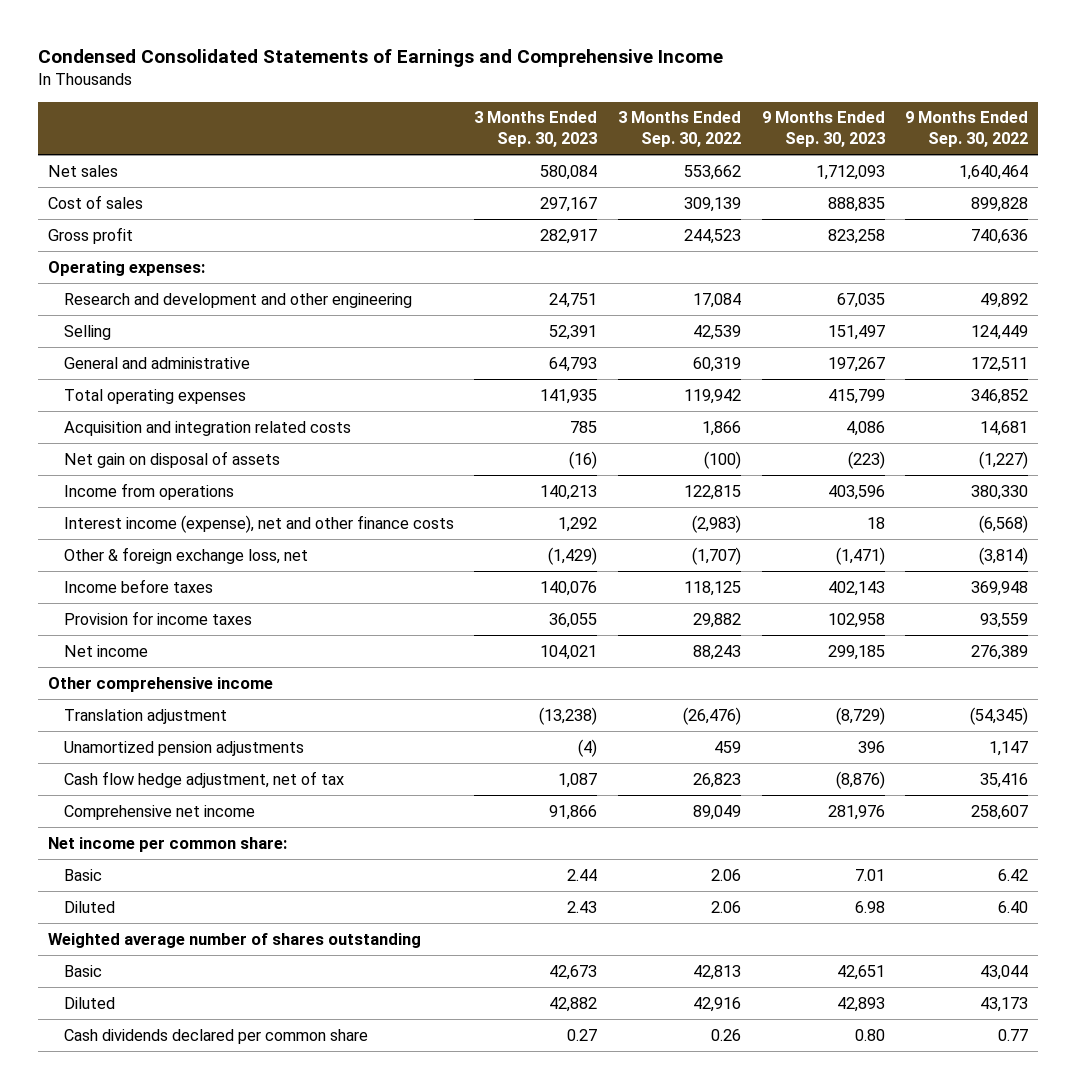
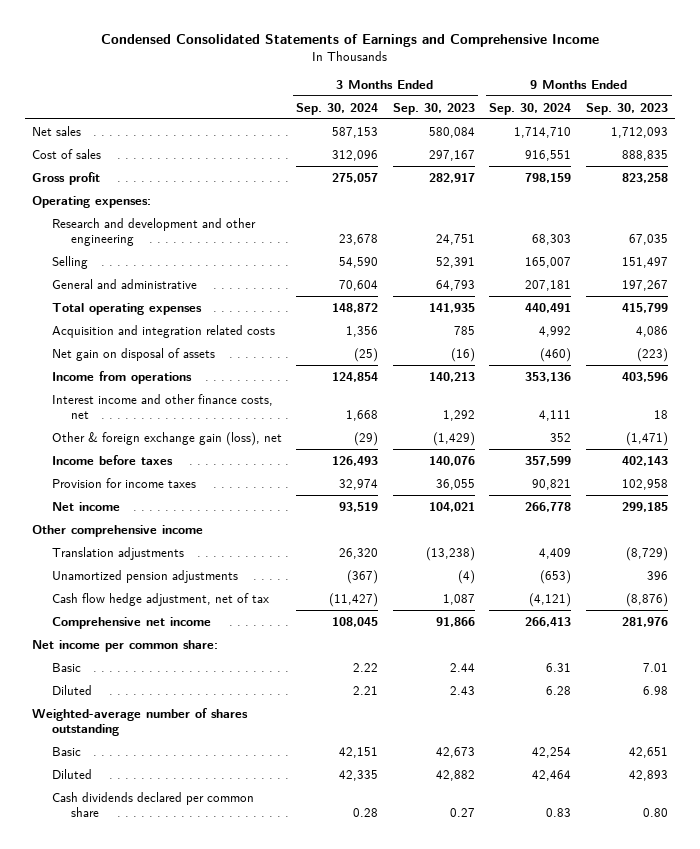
[617,111,741,147] 3 Months Ended Sep. 30, 2022 -> none
[905,111,1029,147] 9 Months Ended Sep. 30, 2022 -> none
none -> [296,102,379,115] Sep. 30, 2024
none -> [489,102,572,115] Sep. 30, 2024
[63,514,454,533] Interest income (expense), net and other finance costs -> [51,393,273,419] Interest income and other finance costs, net
[63,546,308,564] Other & foreign exchange loss, net -> [51,431,282,446] Other & foreign exchange gain (loss), net
[63,708,227,724] Translation adjustment -> [51,546,184,560] Translation adjustments
[48,932,422,948] Weighted average number of shares outstanding -> [32,707,249,736] Weighted-average number of shares outstanding

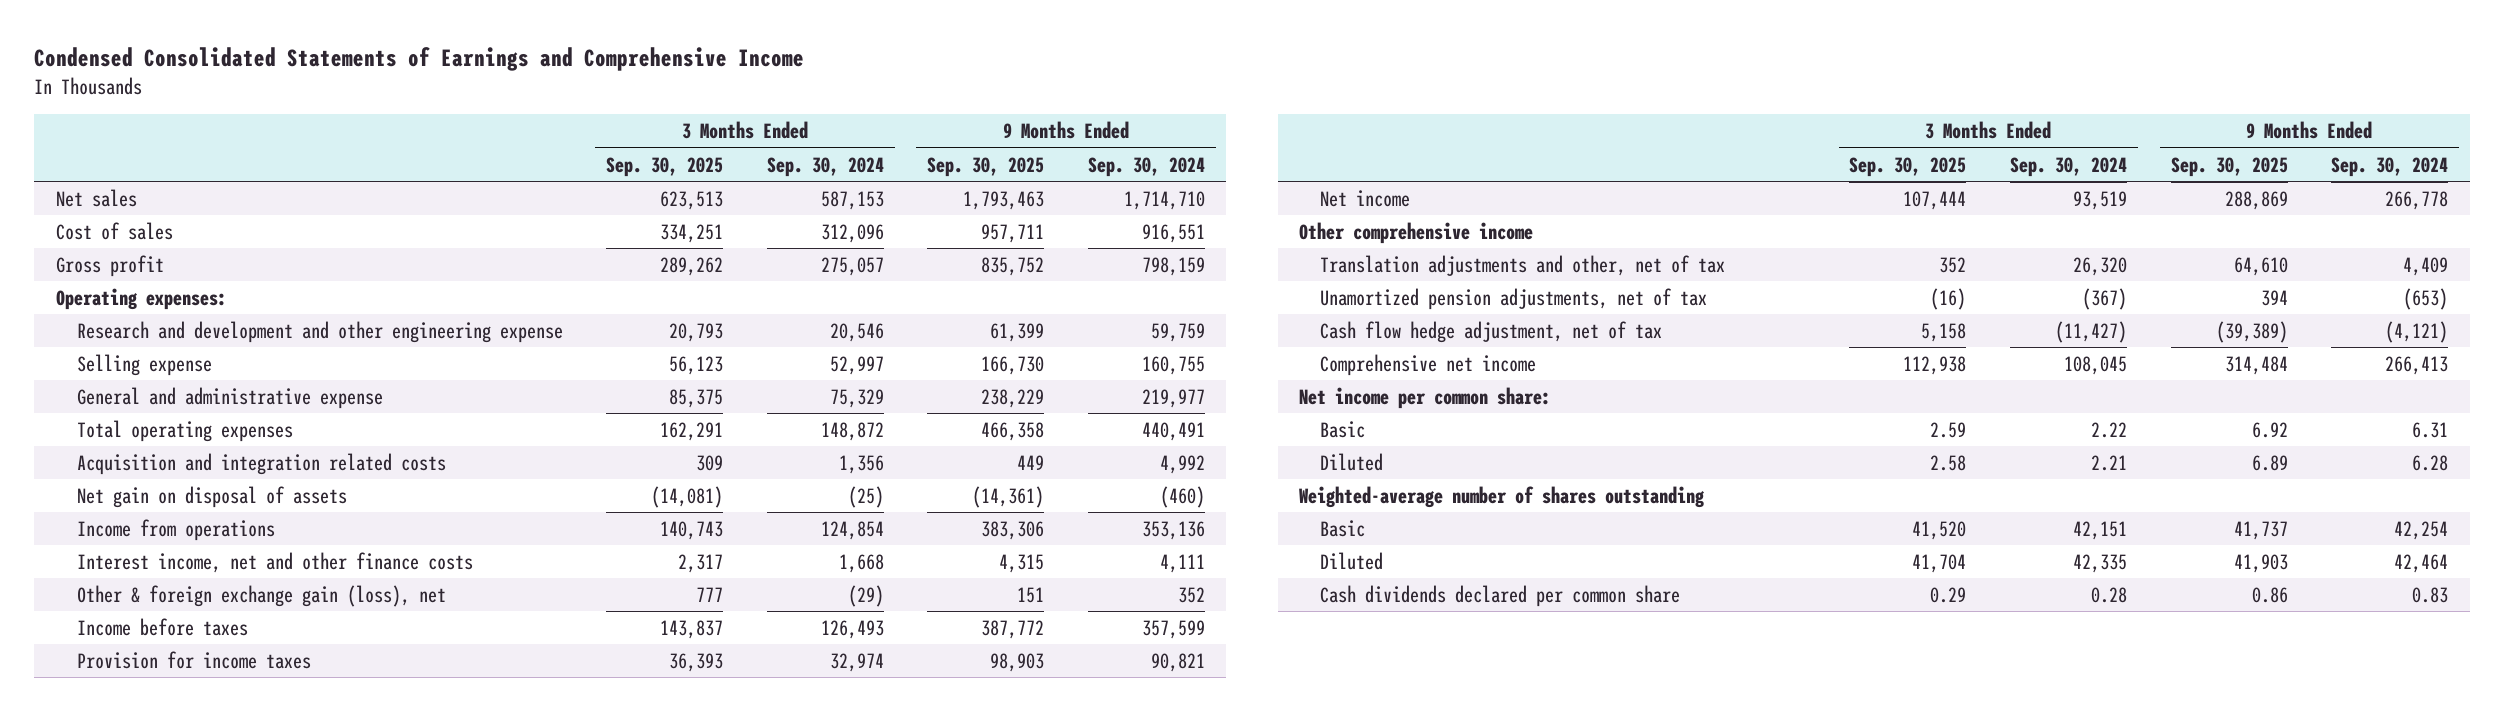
[392,102,475,115] Sep. 30, 2023 -> none
[586,102,669,115] Sep. 30, 2023 -> none
none -> [606,156,724,177] Sep. 30, 2025
none -> [927,156,1045,177] Sep. 30, 2025
[51,217,256,246] Research and development and other engineering -> [76,320,563,343] Research and development and other engineering expense
[339,233,379,245] 23,678 -> [829,322,884,342] 20,546
[532,233,572,245] 68,303 -> [1150,322,1205,342] 59,759
[51,255,88,269] Selling -> [76,353,212,376] Selling expense
[339,256,379,268] 54,590 -> [829,355,884,375] 52,997
[525,256,572,268] 165,007 -> [1141,355,1205,375] 160,755
[51,278,197,289] General and administrative -> [76,386,383,409] General and administrative expense
[339,279,379,291] 70,604 -> [829,388,884,408] 75,329
[525,279,572,291] 207,181 -> [1141,388,1205,408] 219,977
[51,393,273,419] Interest income and other finance costs, net -> [76,551,473,573] Interest income, net and other finance costs
[51,546,184,560] Translation adjustments -> [1319,254,1725,276] Translation adjustments and other, net of tax
[51,569,238,583] Unamortized pension adjustments -> [1319,287,1707,310] Unamortized pension adjustments, net of tax

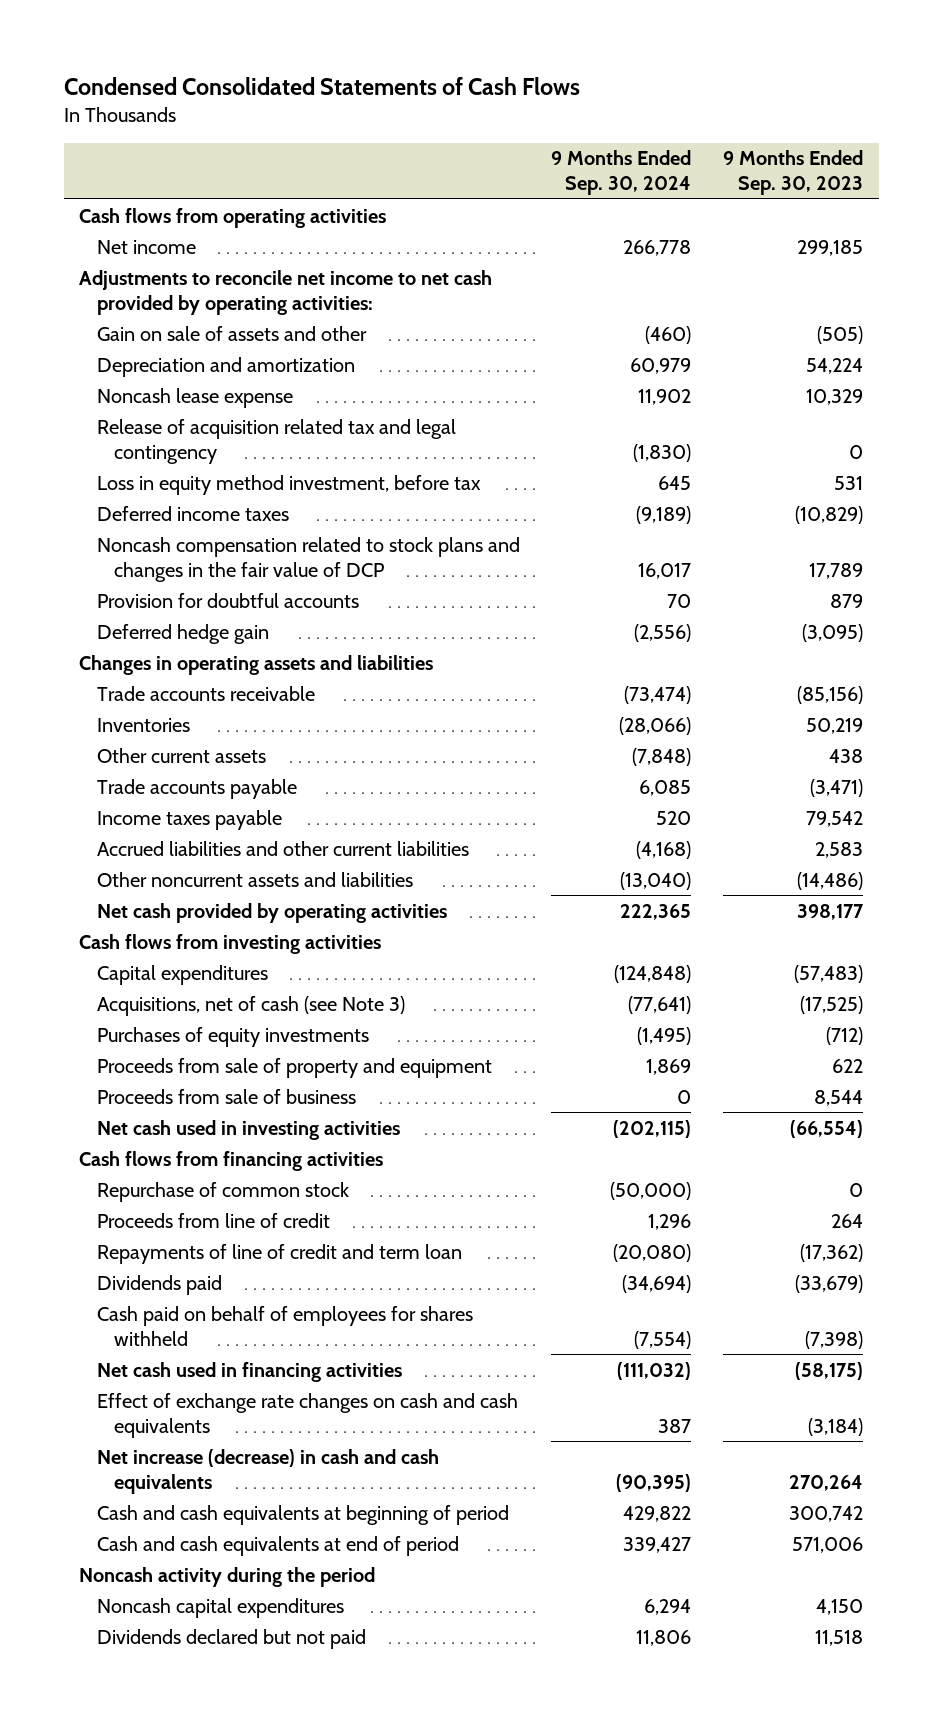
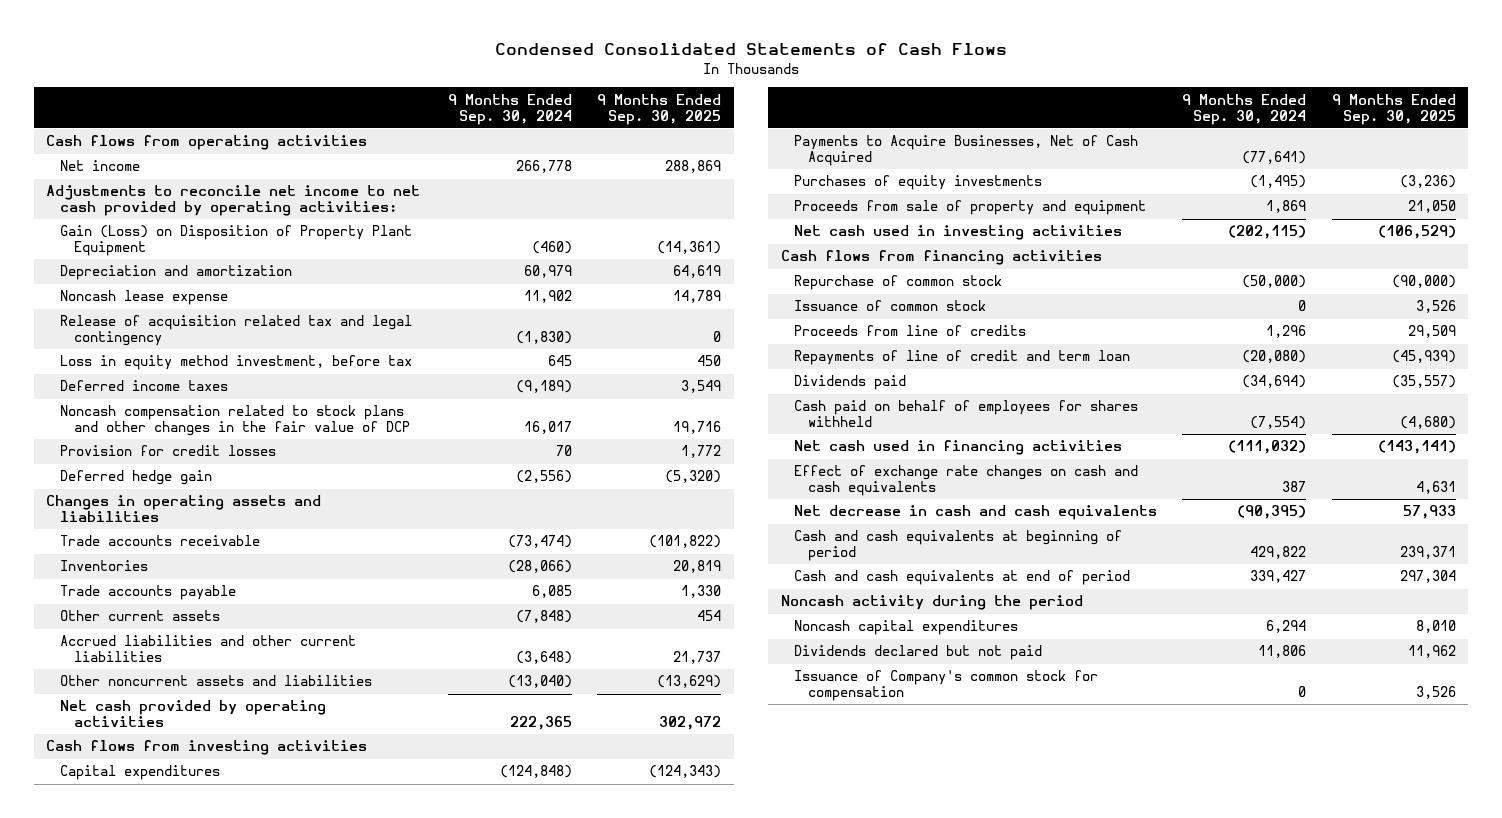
[723,150,864,196] 9 Months Ended Sep. 30, 2023 -> none
none -> [597,93,722,125] 9 Months Ended Sep. 30, 2025
[96,325,367,341] Gain on sale of assets and other -> [60,225,413,257] Gain (Loss) on Disposition of Property Plant Equipment
[96,536,520,582] Noncash compensation related to stock plans and changes in the fair value of DCP -> [60,405,410,437] Noncash compensation related to stock plans and other changes in the fair value of DCP
[96,592,359,608] Provision for doubtful accounts -> [60,445,277,457] Provision for credit losses
[96,809,282,830] Income taxes payable -> none
[96,747,266,763] Other current assets -> [60,610,221,622] Other current assets
[636,840,692,859] (4,168) -> [516,651,573,665] (3,648)
[96,995,405,1016] Acquisitions, net of cash (see Note 3) -> [794,135,1139,167] Payments to Acquire Businesses, Net of Cash Acquired
[96,1088,356,1104] Proceeds from sale of business -> none
none -> [794,300,987,312] Issuance of common stock
[96,1212,330,1228] Proceeds from line of credit -> [794,325,1027,337] Proceeds from line of credits
[96,1448,439,1494] Net increase (decrease) in cash and cash equivalents -> [794,505,1158,521] Net decrease in cash and cash equivalents
none -> [794,670,1099,702] Issuance of Company's common stock for compensation

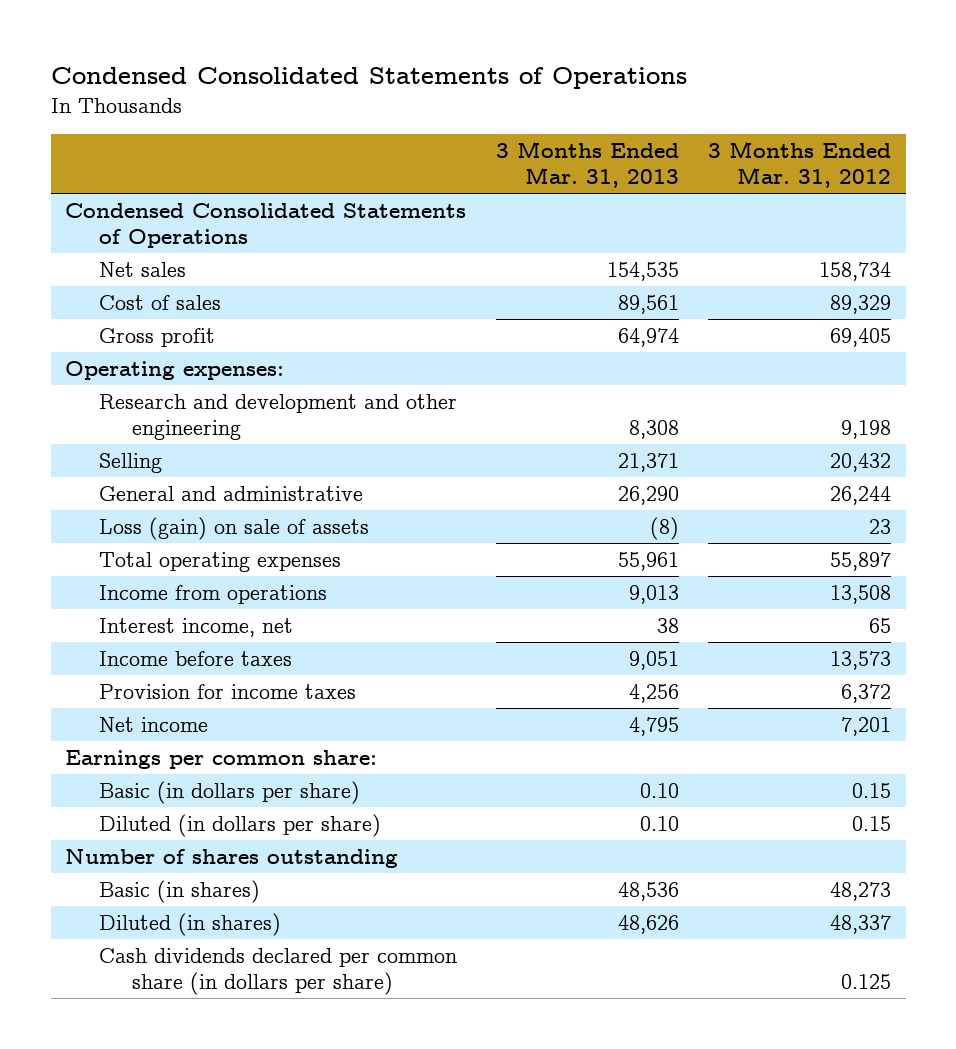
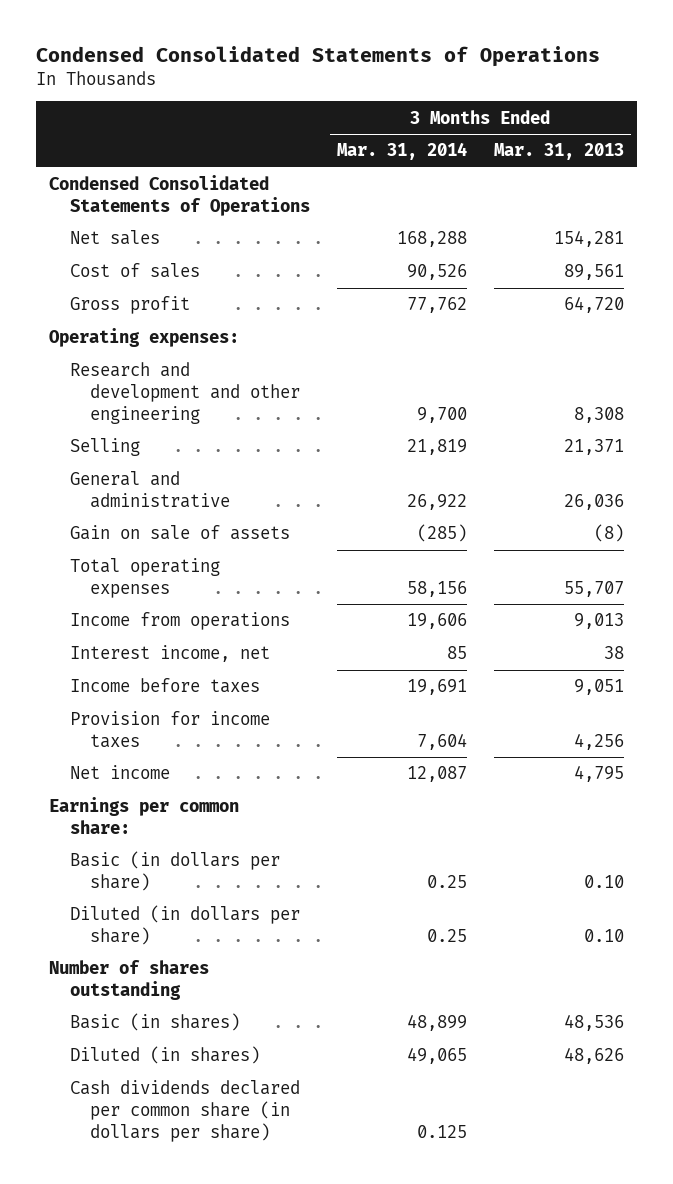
[707,140,891,188] 3 Months Ended Mar. 31, 2012 -> none
none -> [336,142,467,161] Mar. 31, 2014
[606,261,679,281] 154,535 -> [553,230,624,248] 154,281
[617,327,679,347] 64,974 -> [563,296,624,314] 64,720
[617,485,679,505] 26,290 -> [563,493,624,510] 26,036
[98,516,369,540] Loss (gain) on sale of assets -> [69,525,290,541] Gain on sale of assets
[617,551,679,571] 55,961 -> [563,580,624,597] 55,707

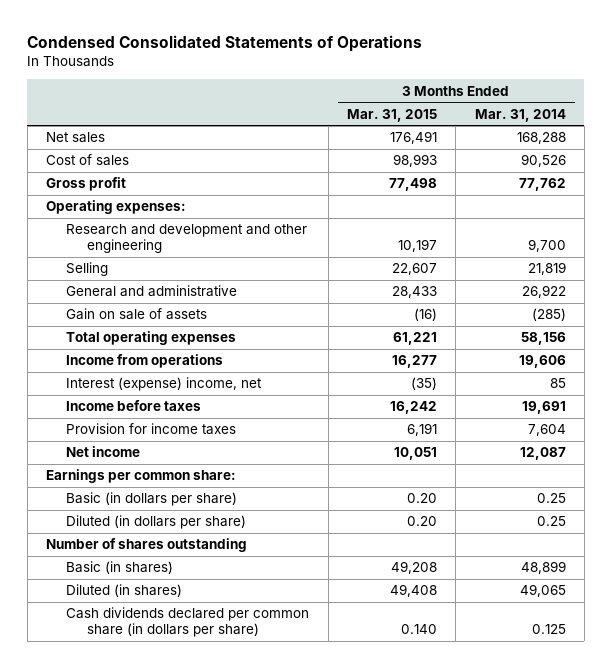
[493,143,624,161] Mar. 31, 2013 -> none
none -> [346,108,437,122] Mar. 31, 2015
[49,175,310,216] Condensed Consolidated Statements of Operations -> none
[69,645,270,663] Interest income, net -> [66,377,263,392] Interest (expense) income, net

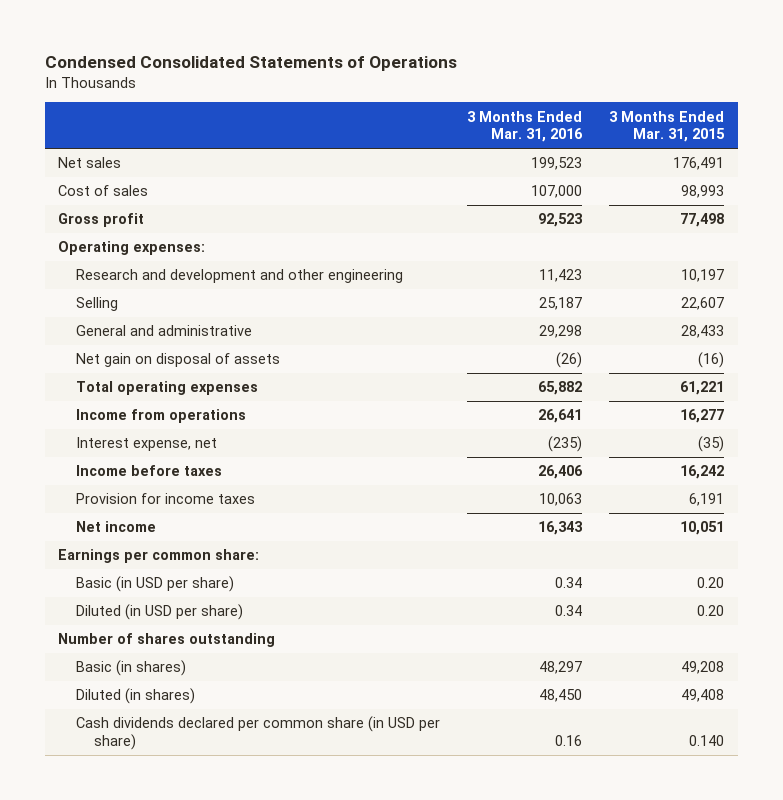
[474,108,566,122] Mar. 31, 2014 -> none
none -> [467,110,584,143] 3 Months Ended Mar. 31, 2016
[66,308,208,321] Gain on sale of assets -> [76,353,281,368] Net gain on disposal of assets
[66,377,263,392] Interest (expense) income, net -> [76,437,218,452] Interest expense, net
[66,492,238,507] Basic (in dollars per share) -> [76,576,235,593] Basic (in USD per share)
[66,515,247,530] Diluted (in dollars per share) -> [76,604,244,621] Diluted (in USD per share)
[66,607,310,638] Cash dividends declared per common share (in dollars per share) -> [76,716,441,750] Cash dividends declared per common share (in USD per share)

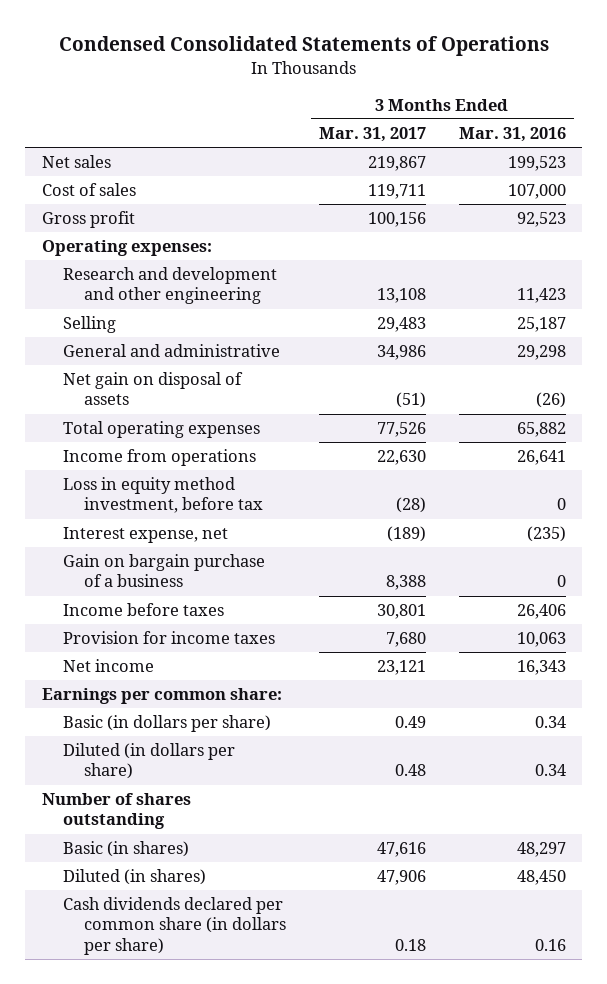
[609,110,726,143] 3 Months Ended Mar. 31, 2015 -> none
none -> [318,127,426,143] Mar. 31, 2017
none -> [62,477,263,514] Loss in equity method investment, before tax
none -> [62,554,265,588] Gain on bargain purchase of a business
[76,576,235,593] Basic (in USD per share) -> [62,715,271,733] Basic (in dollars per share)
[76,604,244,621] Diluted (in USD per share) -> [62,743,235,780] Diluted (in dollars per share)
[76,716,441,750] Cash dividends declared per common share (in USD per share) -> [62,897,286,955] Cash dividends declared per common share (in dollars per share)

